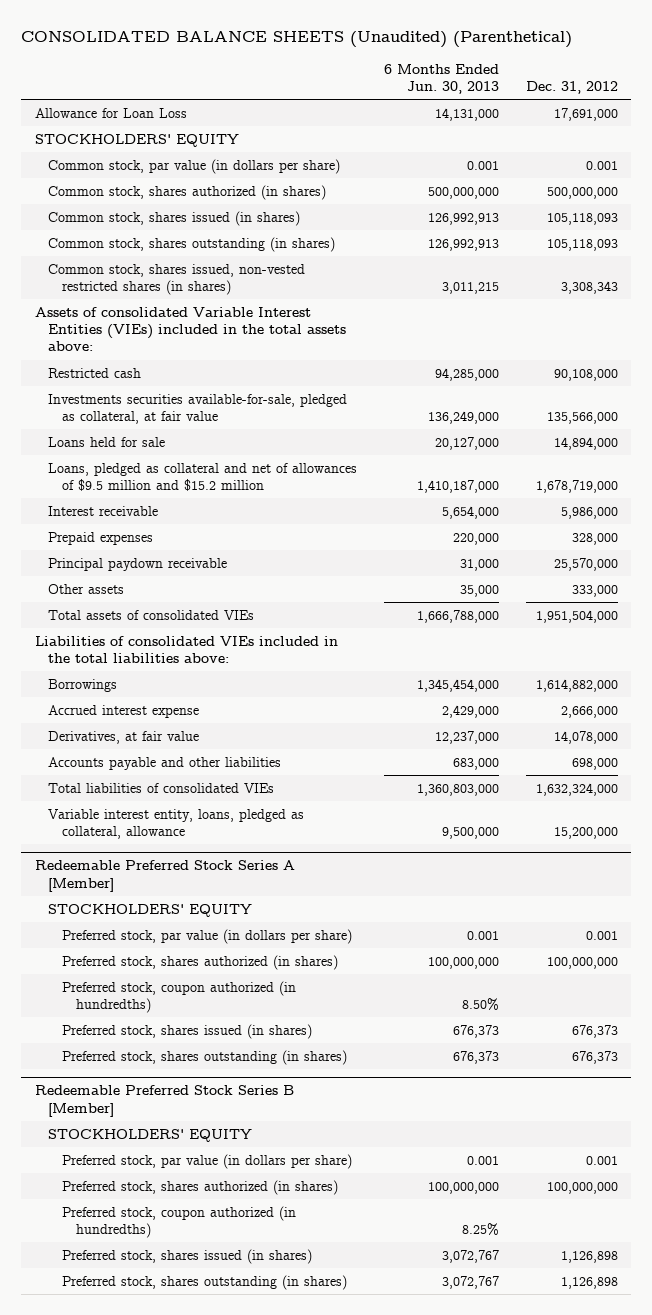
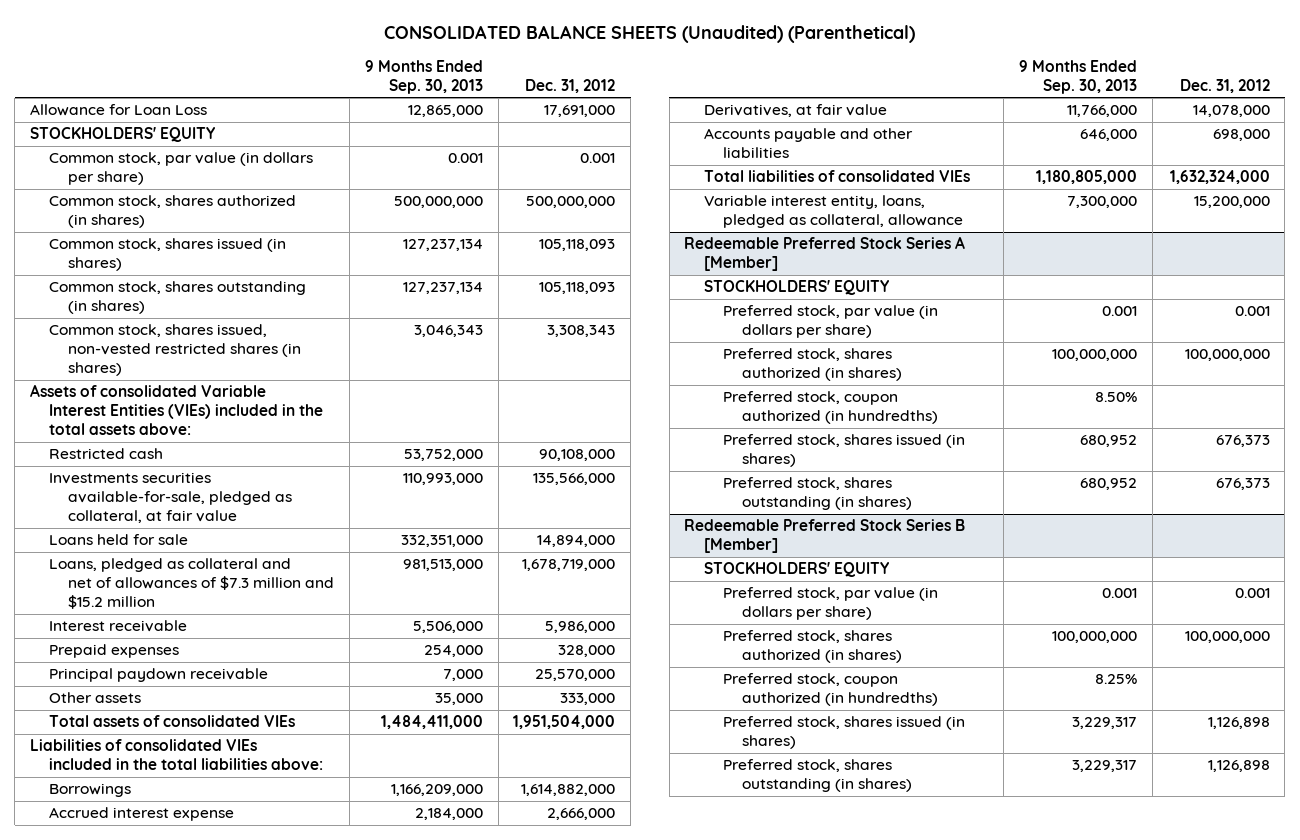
[383,63,499,95] 6 Months Ended Jun. 30, 2013 -> none
none -> [364,59,483,94] 9 Months Ended Sep. 30, 2013
[48,462,358,492] Loans, pledged as collateral and net of allowances of $9.5 million and $15.2 million -> [49,558,335,610] Loans, pledged as collateral and net of allowances of $7.3 million and $15.2 million

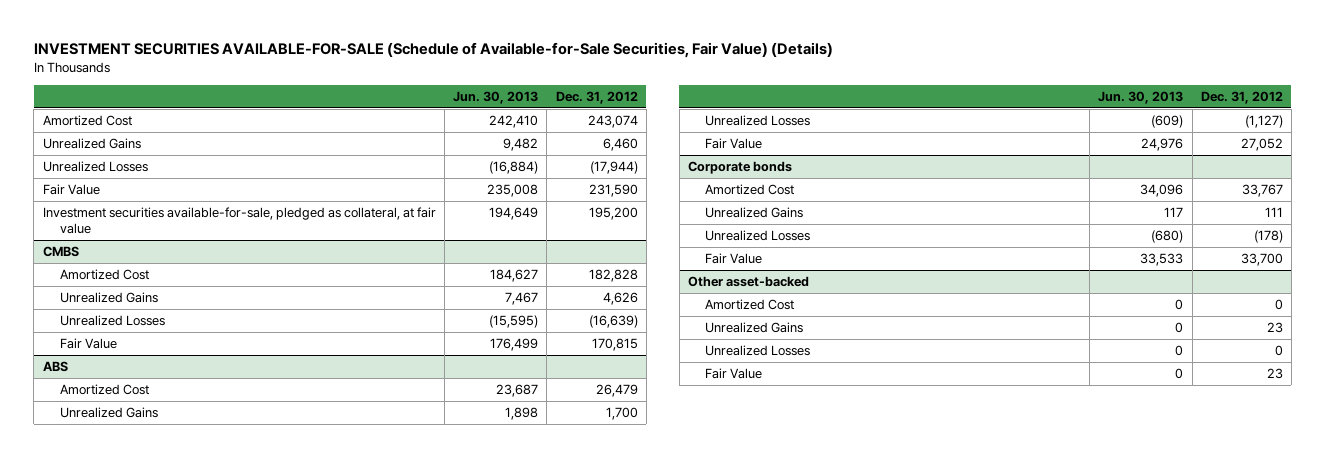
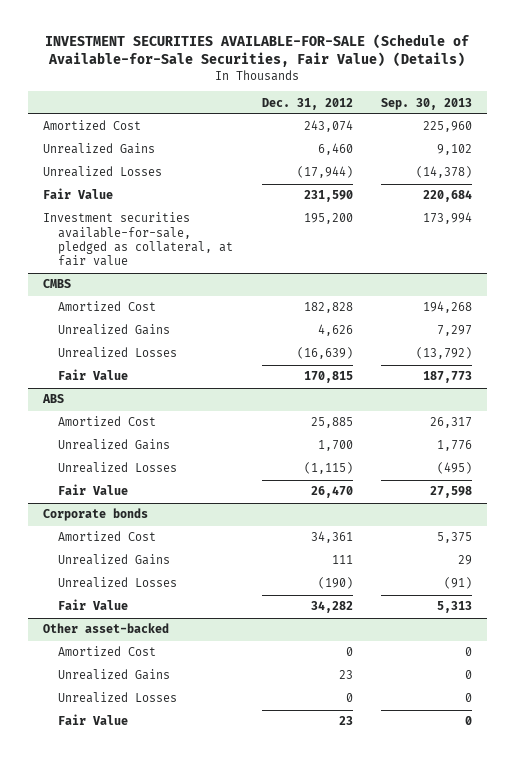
[453,91,539,105] Jun. 30, 2013 -> none
none -> [381,97,473,110] Sep. 30, 2013
[595,383,638,397] 26,479 -> [310,417,353,429] 25,885
[1244,114,1283,128] (1,127) -> [303,462,353,475] (1,115)
[1240,137,1283,151] 27,052 -> [310,486,353,499] 26,470
[1241,183,1283,197] 33,767 -> [310,531,353,544] 34,361
[1253,229,1283,243] (178) -> [317,577,353,590] (190)
[1240,252,1283,266] 33,700 -> [310,601,353,614] 34,282

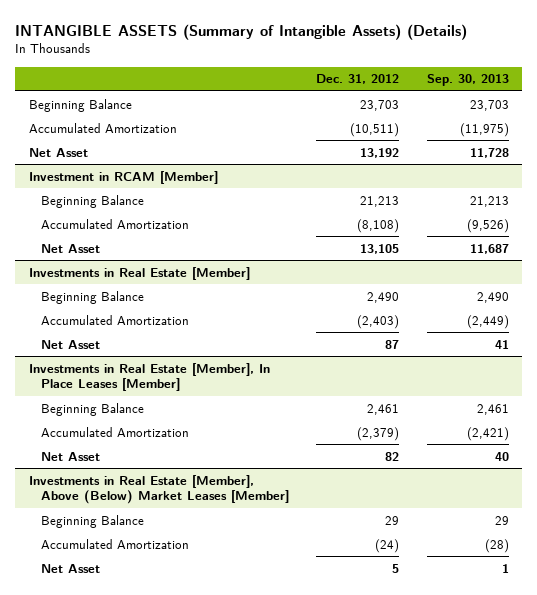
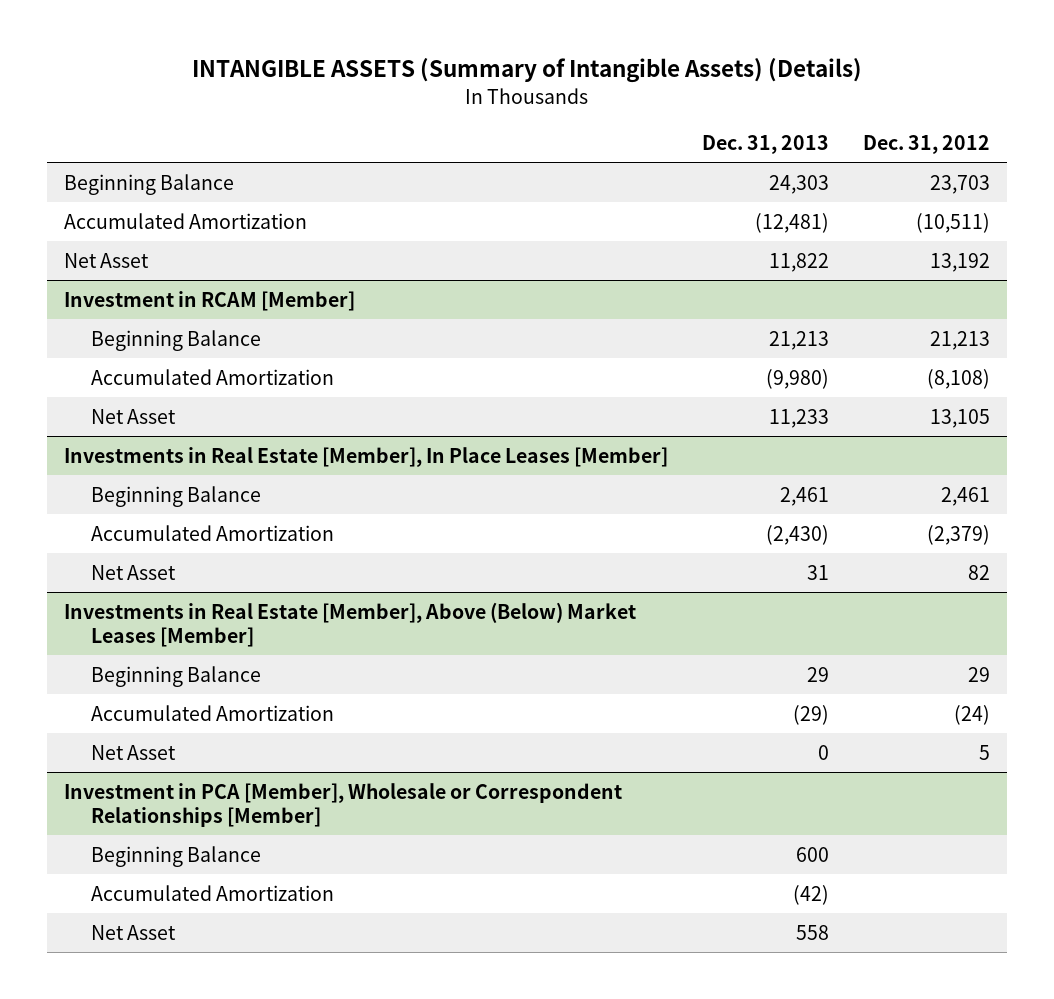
[426,74,509,87] Sep. 30, 2013 -> none
none -> [701,134,829,154] Dec. 31, 2013
[28,266,250,280] Investments in Real Estate [Member] -> none
[40,290,144,304] Beginning Balance -> none
[40,314,189,325] Accumulated Amortization -> none
[40,339,100,349] Net Asset -> none
none -> [63,782,622,827] Investment in PCA [Member], Wholesale or Correspondent Relationships [Member]
none -> [90,845,261,867] Beginning Balance
none -> [90,884,334,901] Accumulated Amortization
none -> [90,924,176,940] Net Asset

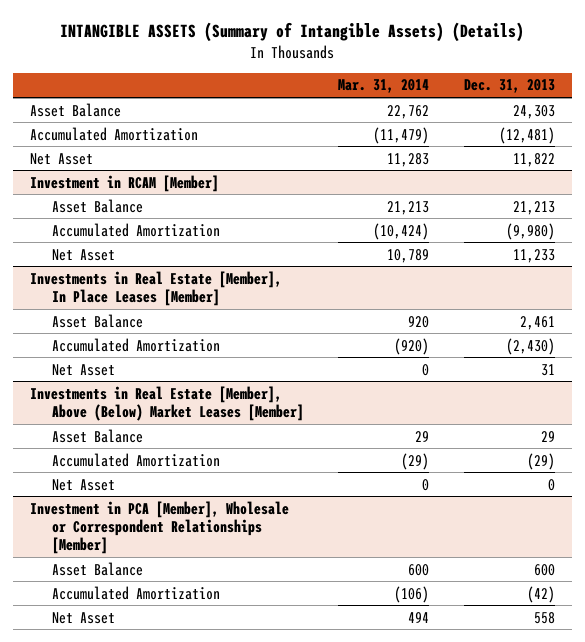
[862,134,990,154] Dec. 31, 2012 -> none
none -> [338,79,430,94] Mar. 31, 2014
[63,173,234,195] Beginning Balance -> [30,102,122,117] Asset Balance
[90,329,261,351] Beginning Balance -> [52,198,144,213] Asset Balance
[90,485,261,507] Beginning Balance -> [52,313,144,328] Asset Balance
[90,665,261,687] Beginning Balance -> [52,428,144,443] Asset Balance
[90,845,261,867] Beginning Balance -> [52,561,144,576] Asset Balance

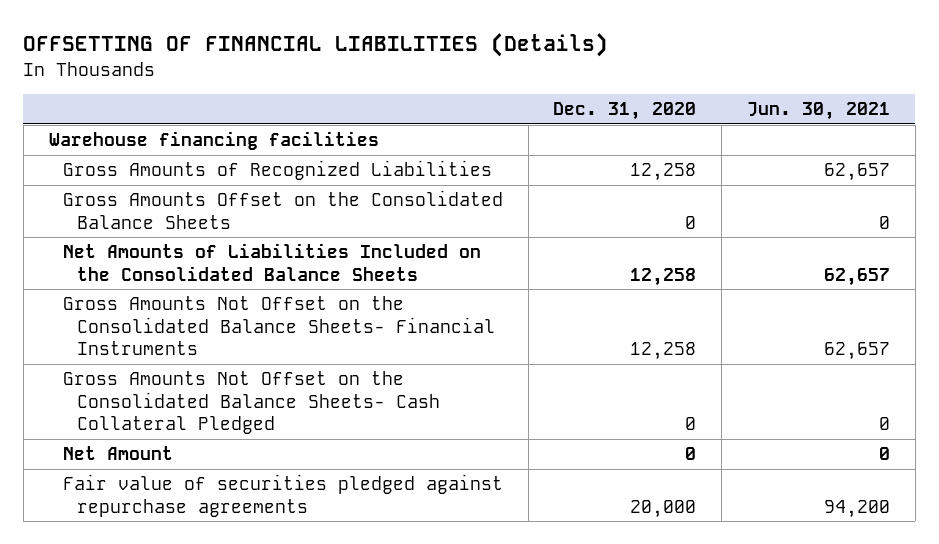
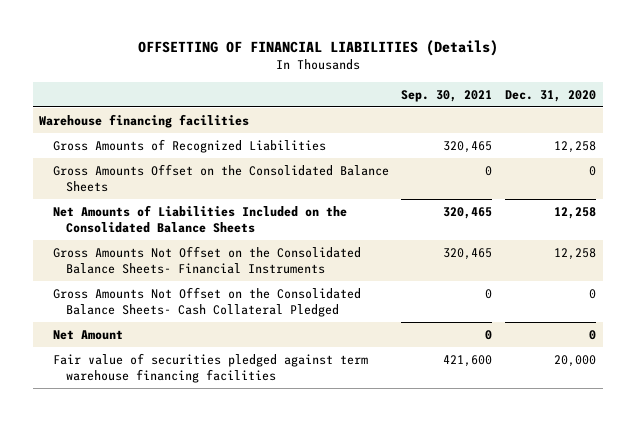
[747,102,891,121] Jun. 30, 2021 -> none
none -> [401,89,493,102] Sep. 30, 2021
[62,474,503,517] Fair value of securities pledged against repurchase agreements -> [52,352,368,383] Fair value of securities pledged against term warehouse financing facilities

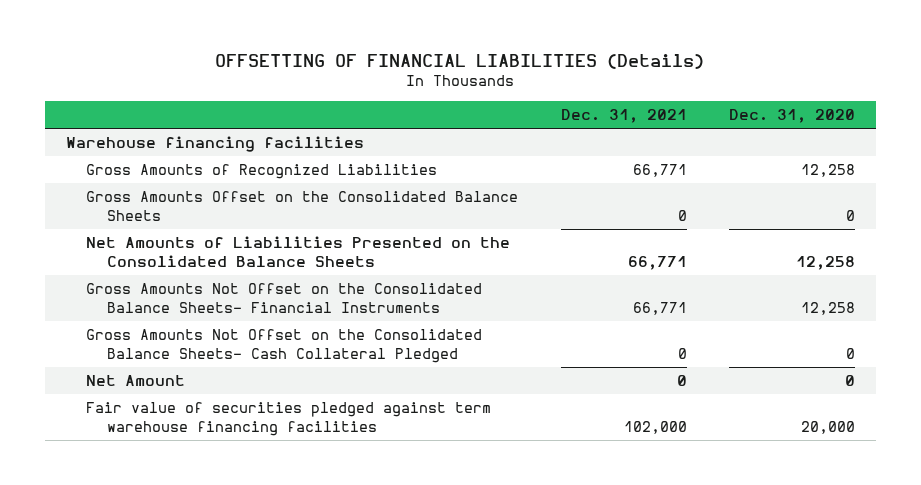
[401,89,493,102] Sep. 30, 2021 -> none
none -> [560,108,687,123] Dec. 31, 2021
[52,204,347,233] Net Amounts of Liabilities Included on the Consolidated Balance Sheets -> [86,236,511,267] Net Amounts of Liabilities Presented on the Consolidated Balance Sheets

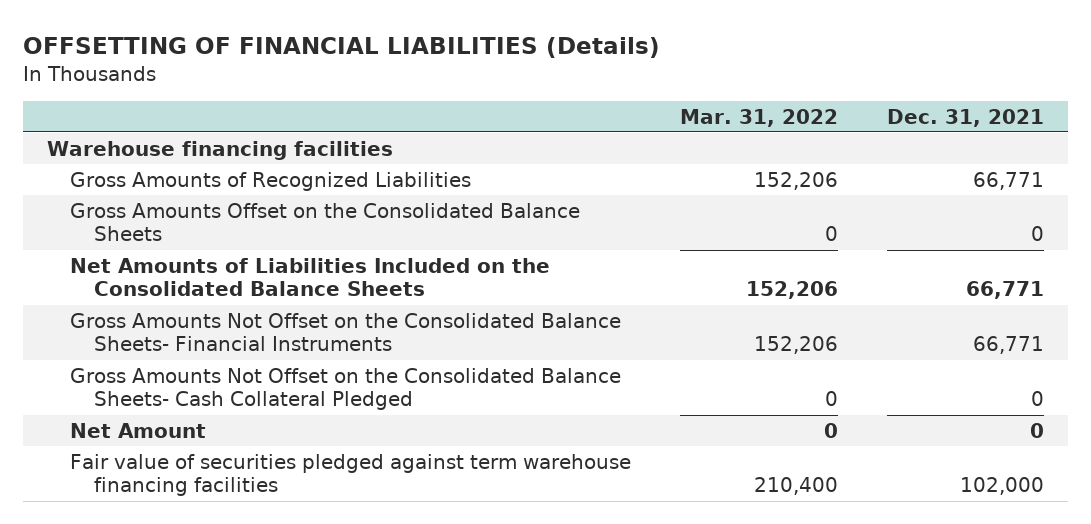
[729,108,856,123] Dec. 31, 2020 -> none
none -> [680,108,839,127] Mar. 31, 2022
[86,236,511,267] Net Amounts of Liabilities Presented on the Consolidated Balance Sheets -> [70,257,551,297] Net Amounts of Liabilities Included on the Consolidated Balance Sheets

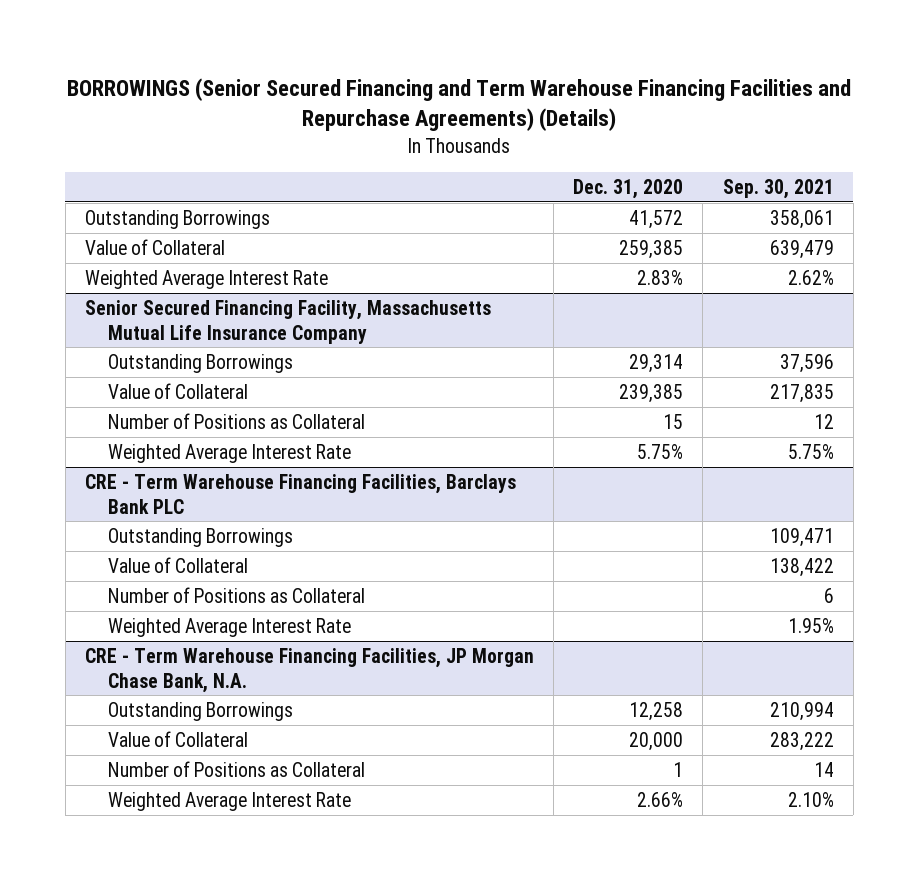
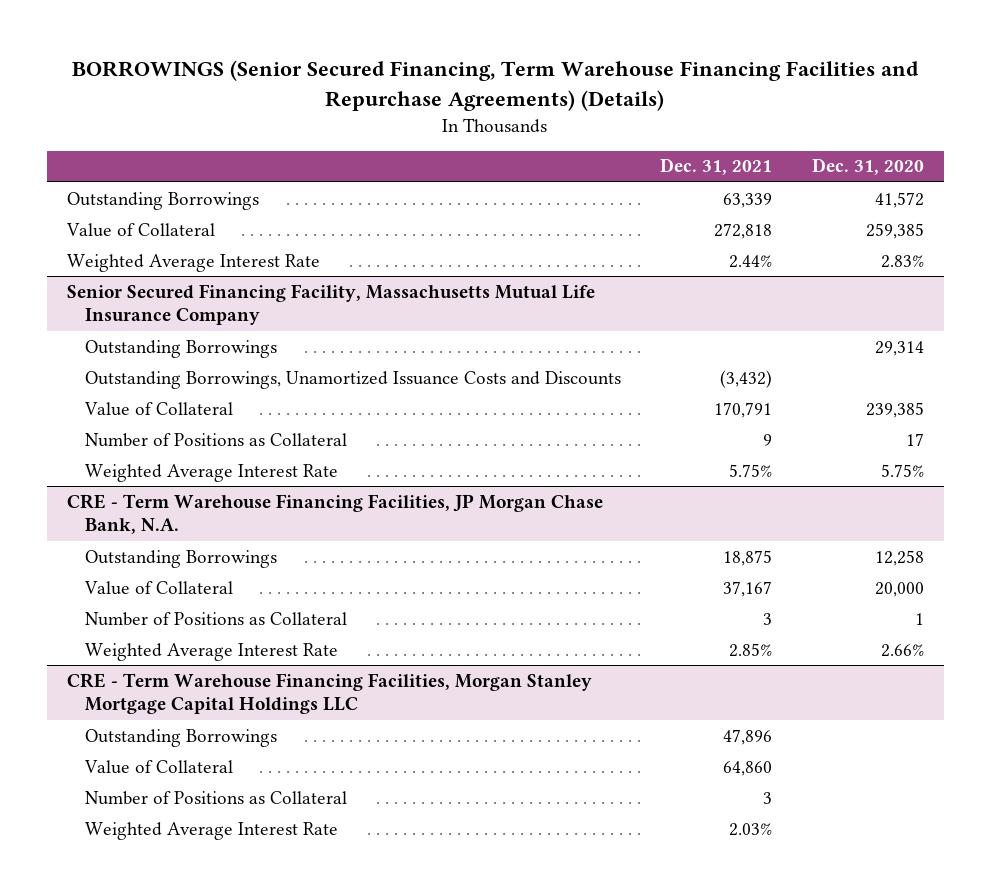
[67,77,852,132] BORROWINGS (Senior Secured Financing and Term Warehouse Financing Facilities and Repurchase Agreements) (Details) -> [72,60,920,111] BORROWINGS (Senior Secured Financing, Term Warehouse Financing Facilities and Repurchase Agreements) (Details)
[722,179,834,200] Sep. 30, 2021 -> none
none -> [660,158,773,176] Dec. 31, 2021
none -> [84,370,621,389] Outstanding Borrowings, Unamortized Issuance Costs and Discounts
[663,413,684,429] 15 -> [905,432,924,446] 17
[84,473,516,514] CRE - Term Warehouse Financing Facilities, Barclays Bank PLC -> none
[108,527,294,547] Outstanding Borrowings -> none
[108,556,249,573] Value of Collateral -> none
[108,586,366,603] Number of Positions as Collateral -> none
[108,617,352,637] Weighted Average Interest Rate -> none
none -> [66,672,592,715] CRE - Term Warehouse Financing Facilities, Morgan Stanley Mortgage Capital Holdings LLC
none -> [84,728,277,747] Outstanding Borrowings
none -> [83,759,233,774] Value of Collateral
none -> [84,790,347,805] Number of Positions as Collateral
none -> [84,821,338,840] Weighted Average Interest Rate

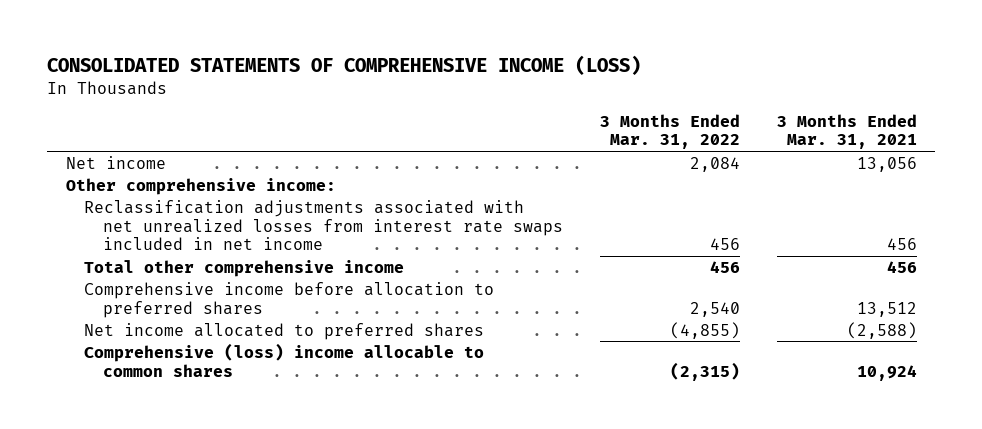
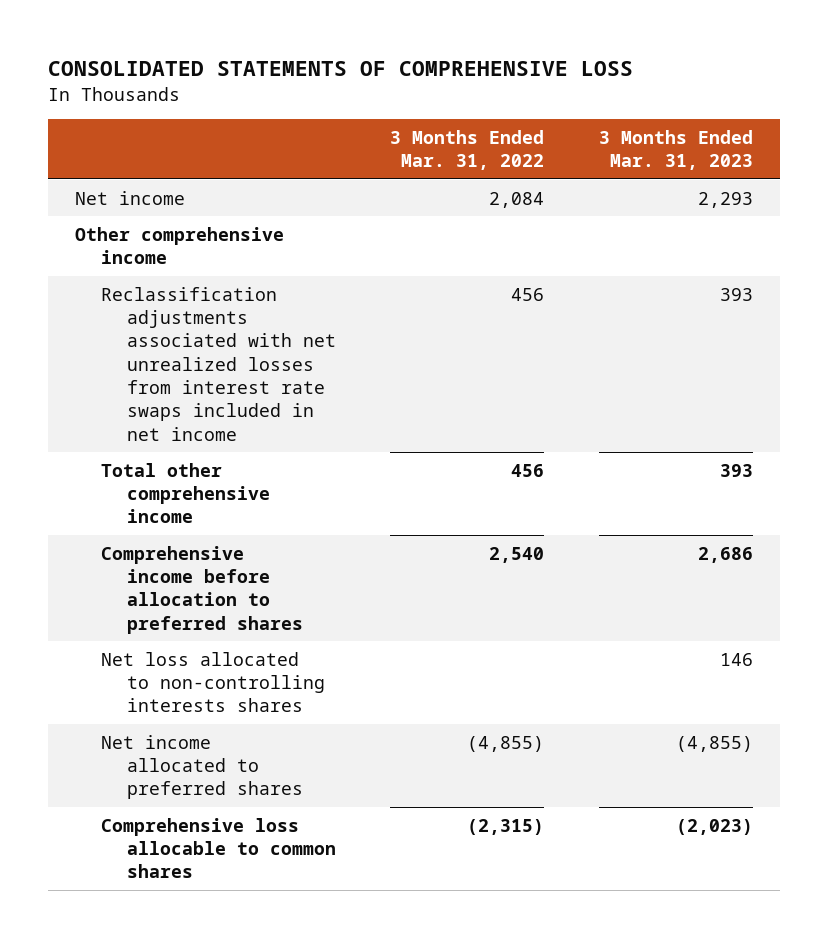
[47,55,642,76] CONSOLIDATED STATEMENTS OF COMPREHENSIVE INCOME (LOSS) -> [48,61,634,77] CONSOLIDATED STATEMENTS OF COMPREHENSIVE LOSS
[776,113,917,150] 3 Months Ended Mar. 31, 2021 -> none
none -> [598,129,753,171] 3 Months Ended Mar. 31, 2023
[65,177,336,195] Other comprehensive income: -> [75,226,285,265] Other comprehensive income
none -> [101,651,325,713] Net loss allocated to non-controlling interests shares
[84,342,485,377] Comprehensive (loss) income allocable to common shares -> [101,817,336,879] Comprehensive loss allocable to common shares

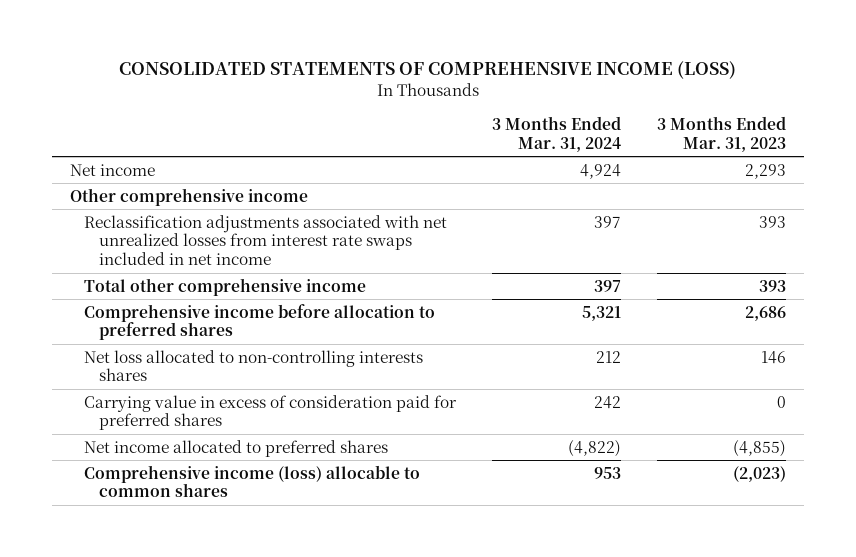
[48,61,634,77] CONSOLIDATED STATEMENTS OF COMPREHENSIVE LOSS -> [118,61,736,80] CONSOLIDATED STATEMENTS OF COMPREHENSIVE INCOME (LOSS)
[390,129,545,171] 3 Months Ended Mar. 31, 2022 -> none
none -> [492,116,622,152] 3 Months Ended Mar. 31, 2024
none -> [84,394,458,431] Carrying value in excess of consideration paid for preferred shares
[101,817,336,879] Comprehensive loss allocable to common shares -> [84,464,421,498] Comprehensive income (loss) allocable to common shares

